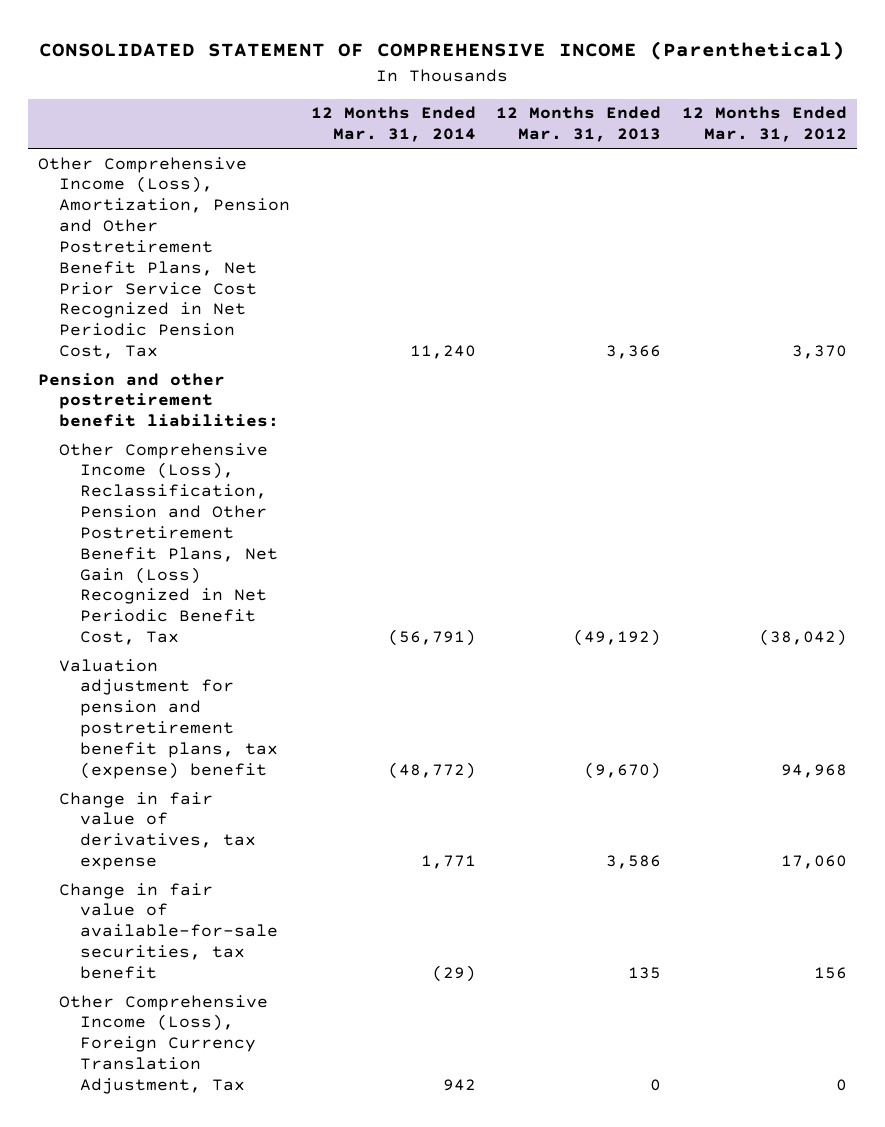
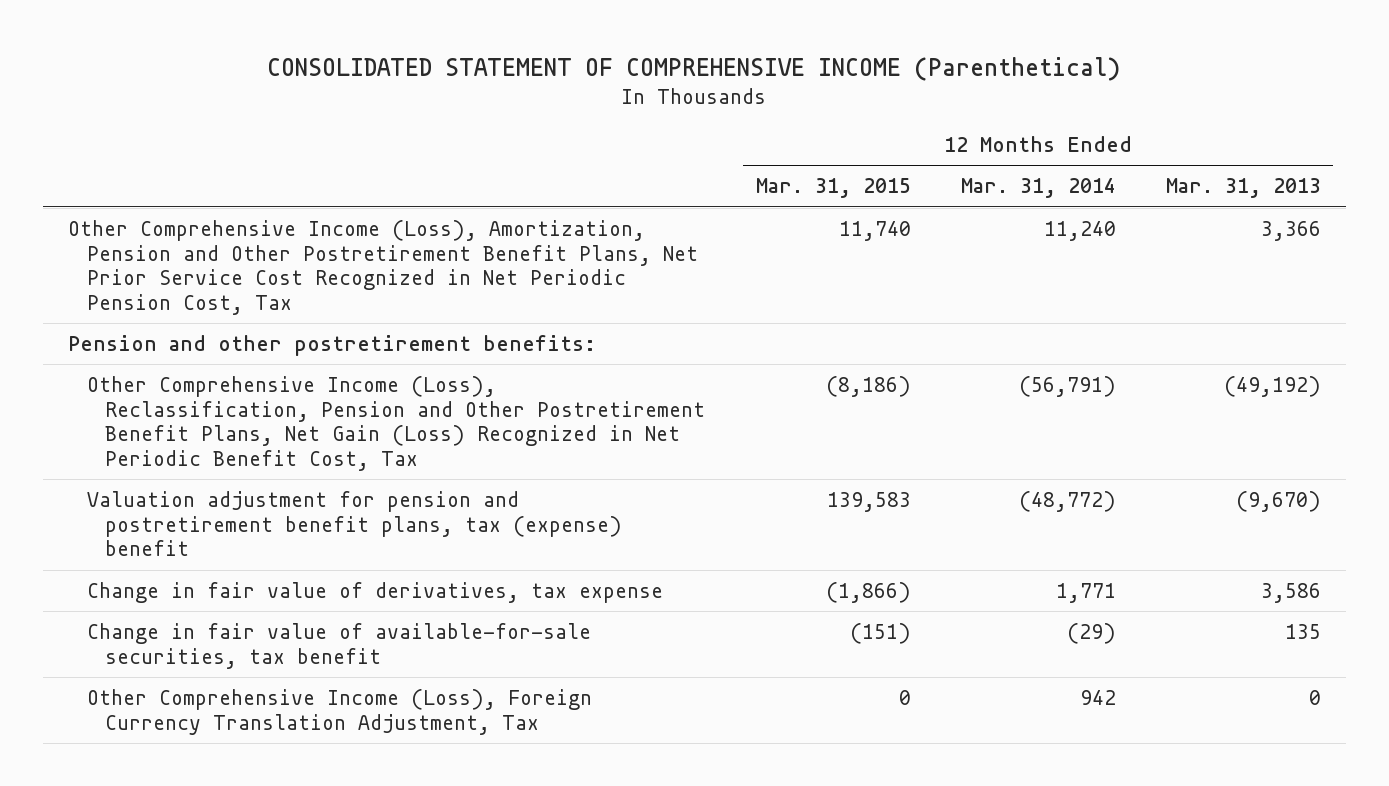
[681,106,847,143] 12 Months Ended Mar. 31, 2012 -> none
none -> [755,178,911,199] Mar. 31, 2015
[38,372,280,428] Pension and other postretirement benefit liabilities: -> [68,334,597,356] Pension and other postretirement benefits:

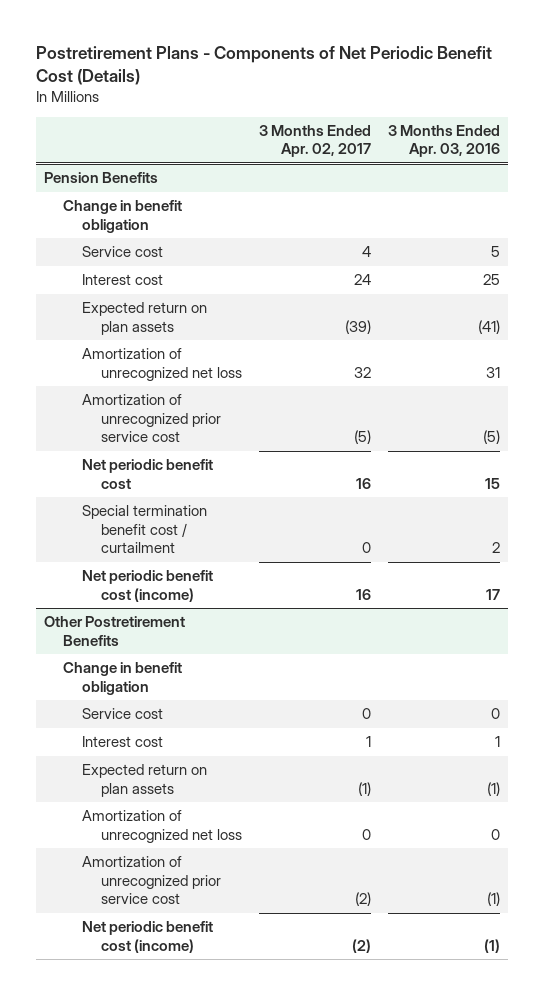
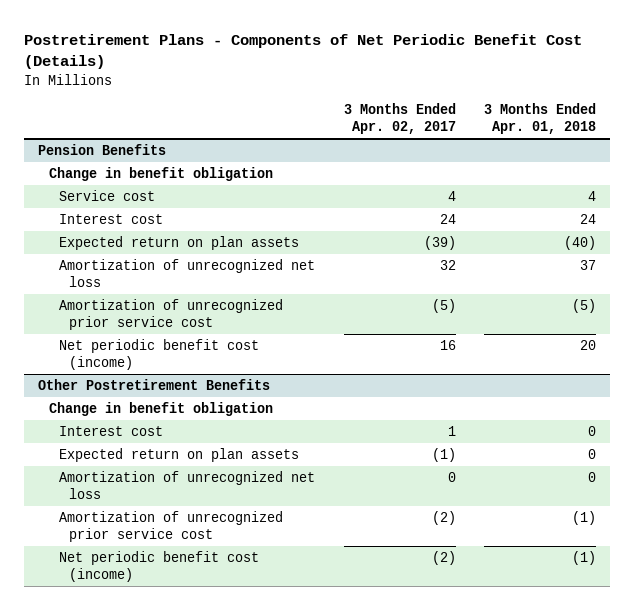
[387,124,500,158] 3 Months Ended Apr. 03, 2016 -> none
none -> [484,103,597,135] 3 Months Ended Apr. 01, 2018
[81,459,213,489] Net periodic benefit cost -> none
[81,505,207,554] Special termination benefit cost / curtailment -> none
[81,708,163,720] Service cost -> none

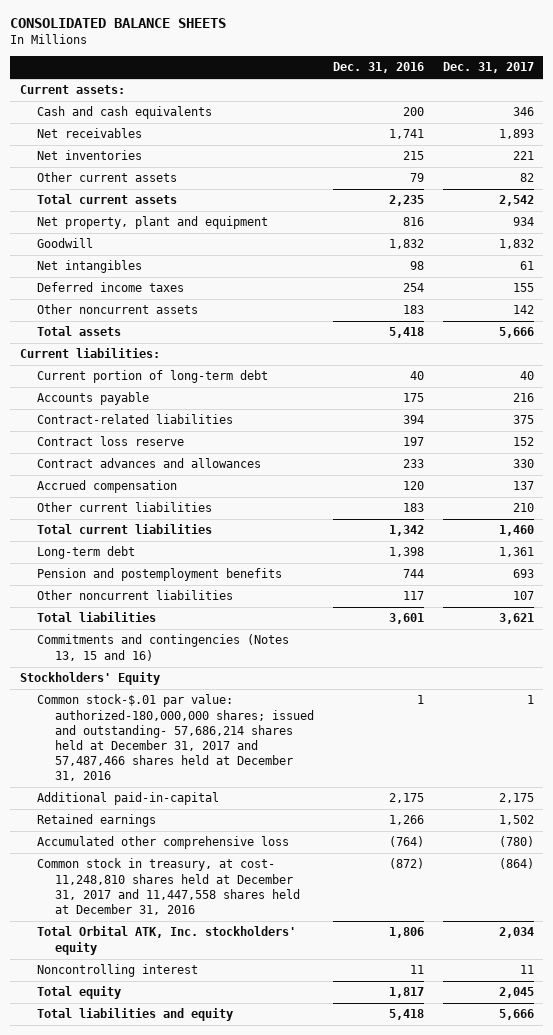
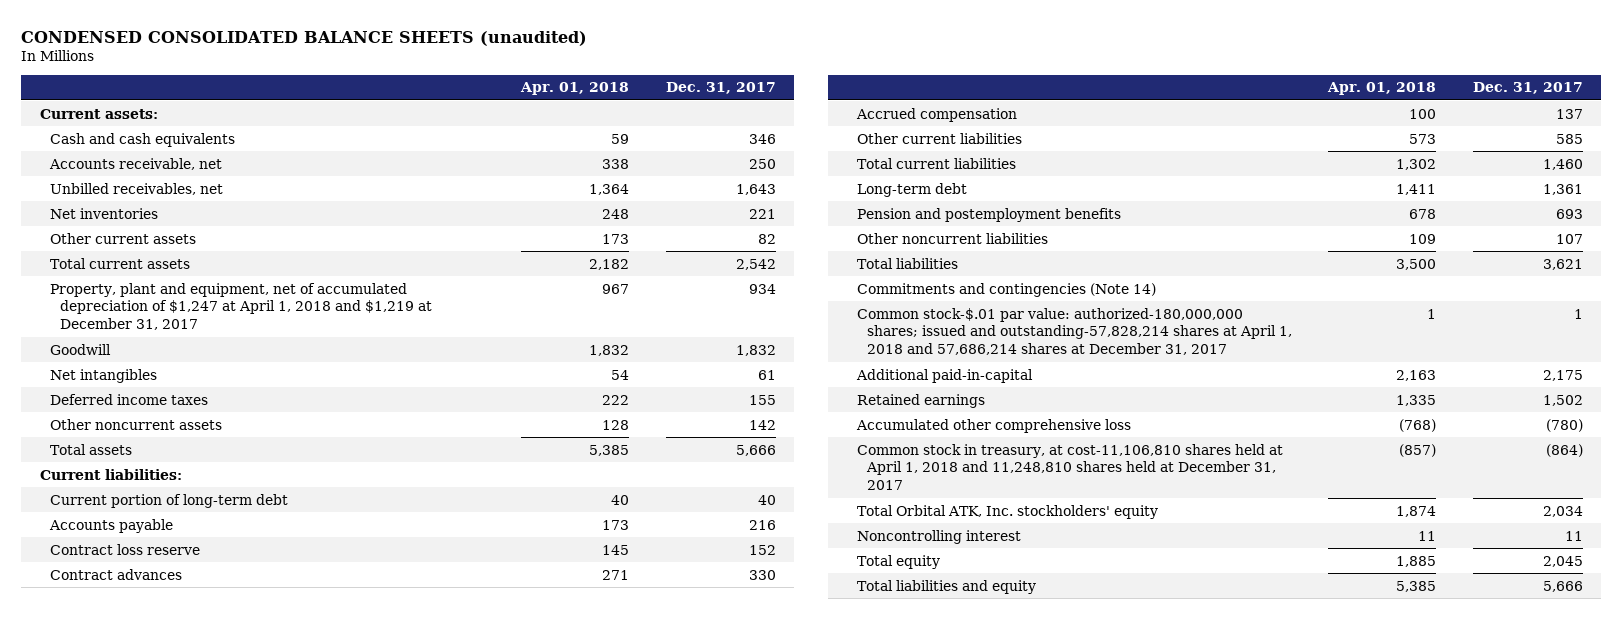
[10,18,227,29] CONSOLIDATED BALANCE SHEETS -> [21,30,588,46] CONDENSED CONSOLIDATED BALANCE SHEETS (unaudited)
[332,62,424,74] Dec. 31, 2016 -> none
none -> [520,82,630,96] Apr. 01, 2018
[37,128,143,139] Net receivables -> [48,157,222,170] Accounts receivable, net
[498,129,534,140] 1,893 -> [749,158,777,169] 250
none -> [49,182,223,195] Unbilled receivables, net
[37,216,269,230] Net property, plant and equipment -> [49,282,432,331] Property, plant and equipment, net of accumulated depreciation of $1,247 at April 1, 2018 and $1,219 at December 31, 2017
[37,414,234,425] Contract-related liabilities -> none
[37,458,262,469] Contract advances and allowances -> [49,568,182,580] Contract advances
[512,503,534,513] 210 -> [1555,133,1583,144] 585
[19,672,160,686] Stockholders' Equity -> none
[37,634,290,661] Commitments and contingencies (Notes 13, 15 and 16) -> [856,282,1156,297] Commitments and contingencies (Note 14)
[37,694,315,782] Common stock-$.01 par value: authorized-180,000,000 shares; issued and outstanding- 57,686,214 shares held at December 31, 2017 and 57,487,466 shares held at December 31, 2016 -> [856,307,1292,356] Common stock-$.01 par value: authorized-180,000,000 shares; issued and outstanding-57,828,214 shares at April 1, 2018 and 57,686,214 shares at December 31, 2017
[37,858,301,915] Common stock in treasury, at cost- 11,248,810 shares held at December 31, 2017 and 11,447,558 shares held at December 31, 2016 -> [856,443,1283,491] Common stock in treasury, at cost-11,106,810 shares held at April 1, 2018 and 11,248,810 shares held at December 31, 2017

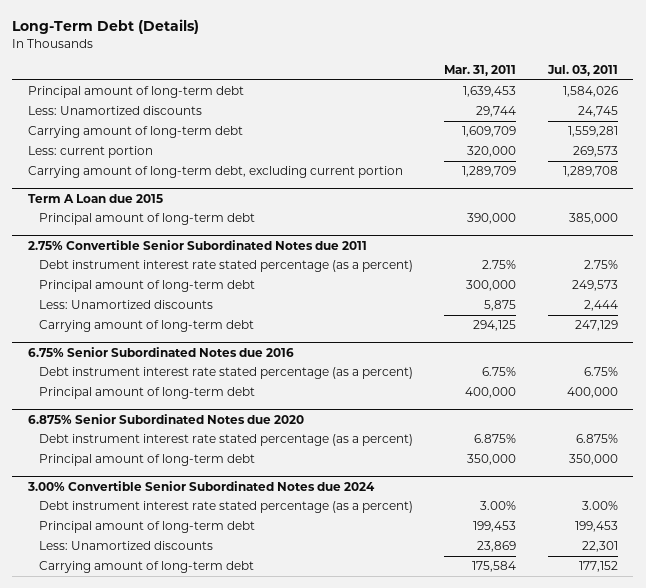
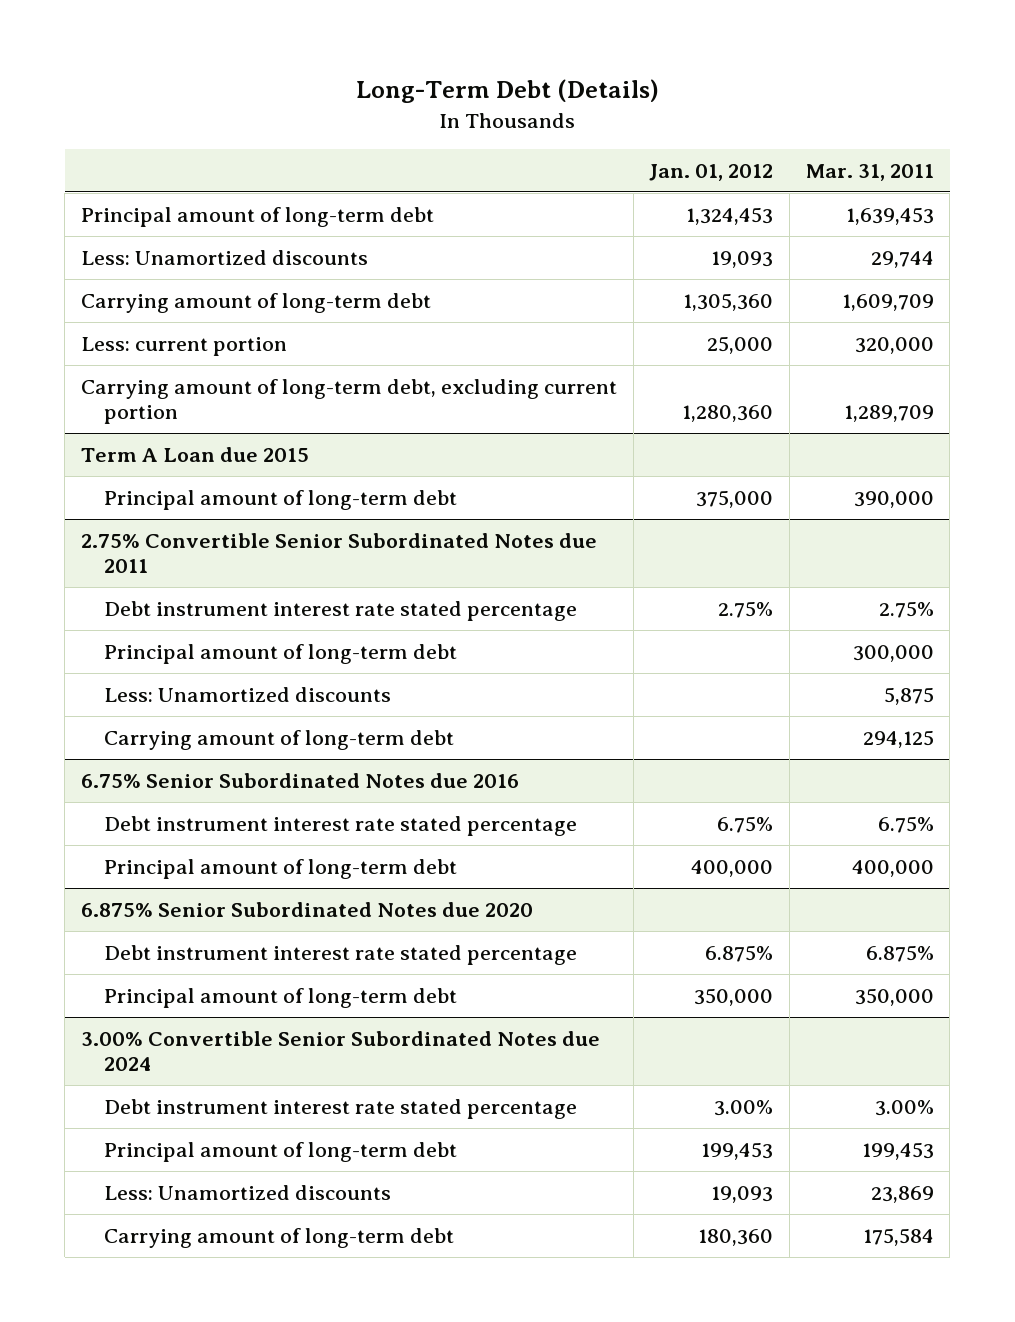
[546,64,618,76] Jul. 03, 2011 -> none
none -> [649,163,774,181] Jan. 01, 2012
[39,260,414,273] Debt instrument interest rate stated percentage (as a percent) -> [104,600,578,621] Debt instrument interest rate stated percentage
[39,367,414,380] Debt instrument interest rate stated percentage (as a percent) -> [104,815,578,836] Debt instrument interest rate stated percentage
[39,434,414,447] Debt instrument interest rate stated percentage (as a percent) -> [104,944,578,965] Debt instrument interest rate stated percentage
[39,501,414,514] Debt instrument interest rate stated percentage (as a percent) -> [104,1098,578,1119] Debt instrument interest rate stated percentage

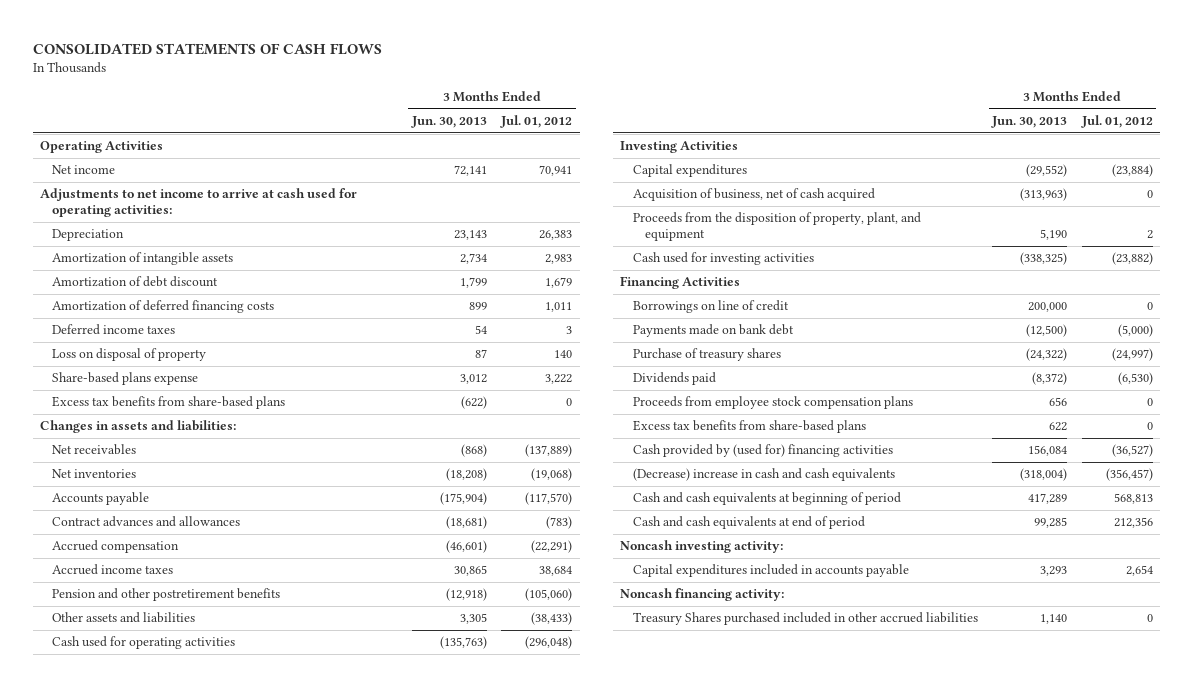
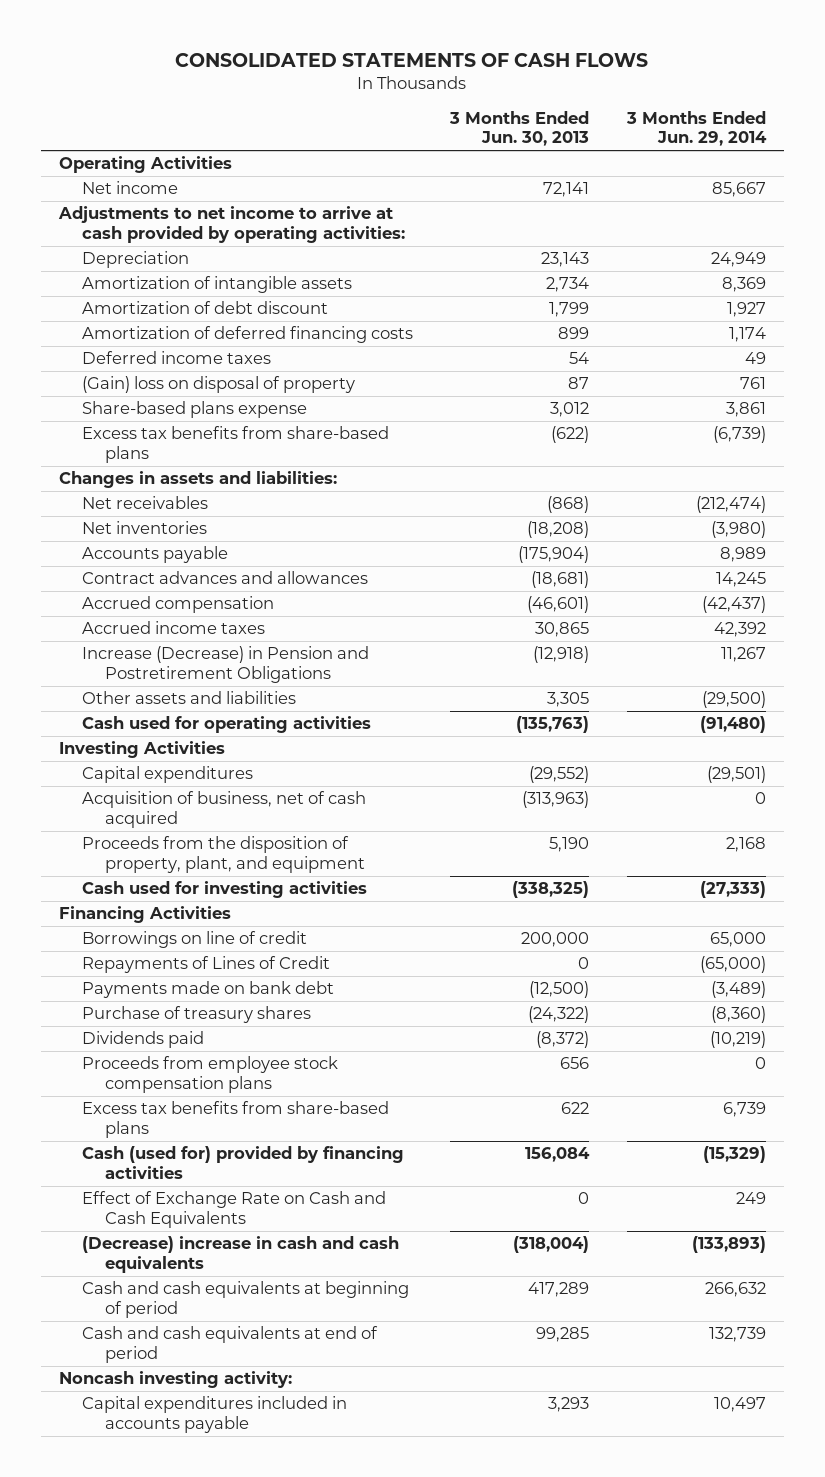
[500,115,573,129] Jul. 01, 2012 -> none
none -> [625,111,767,147] 3 Months Ended Jun. 29, 2014
[39,188,357,217] Adjustments to net income to arrive at cash used for operating activities: -> [58,206,406,243] Adjustments to net income to arrive at cash provided by operating activities:
[52,348,207,362] Loss on disposal of property -> [82,376,356,394] (Gain) loss on disposal of property
[52,588,281,602] Pension and other postretirement benefits -> [82,646,370,683] Increase (Decrease) in Pension and Postretirement Obligations
none -> [82,956,331,974] Repayments of Lines of Credit
[632,444,893,458] Cash provided by (used for) financing activities -> [82,1146,405,1179] Cash (used for) provided by financing activities
none -> [82,1191,387,1228] Effect of Exchange Rate on Cash and Cash Equivalents
[620,588,785,602] Noncash financing activity: -> none
[632,612,978,626] Treasury Shares purchased included in other accrued liabilities -> none

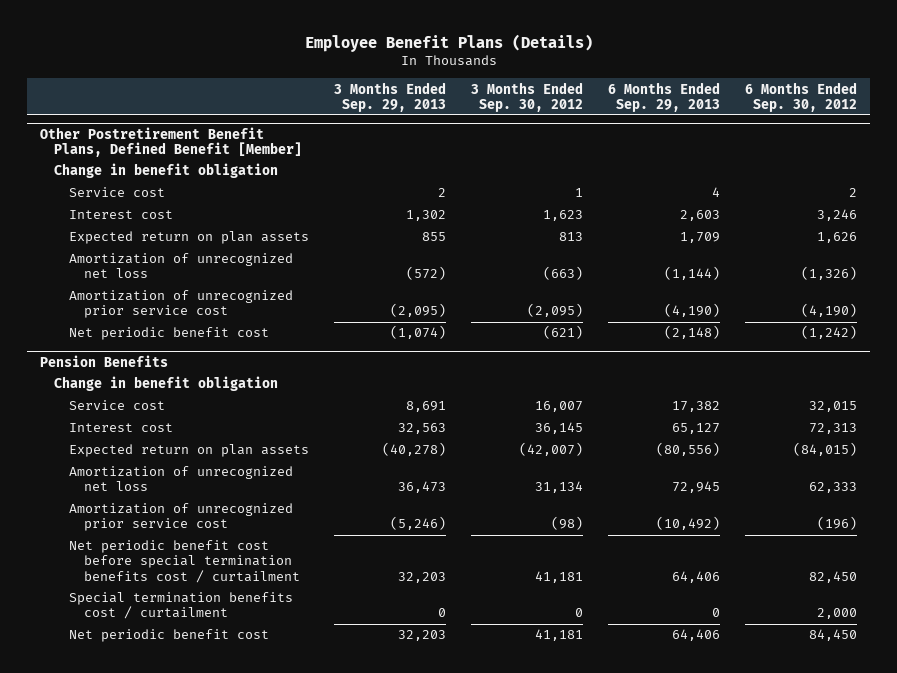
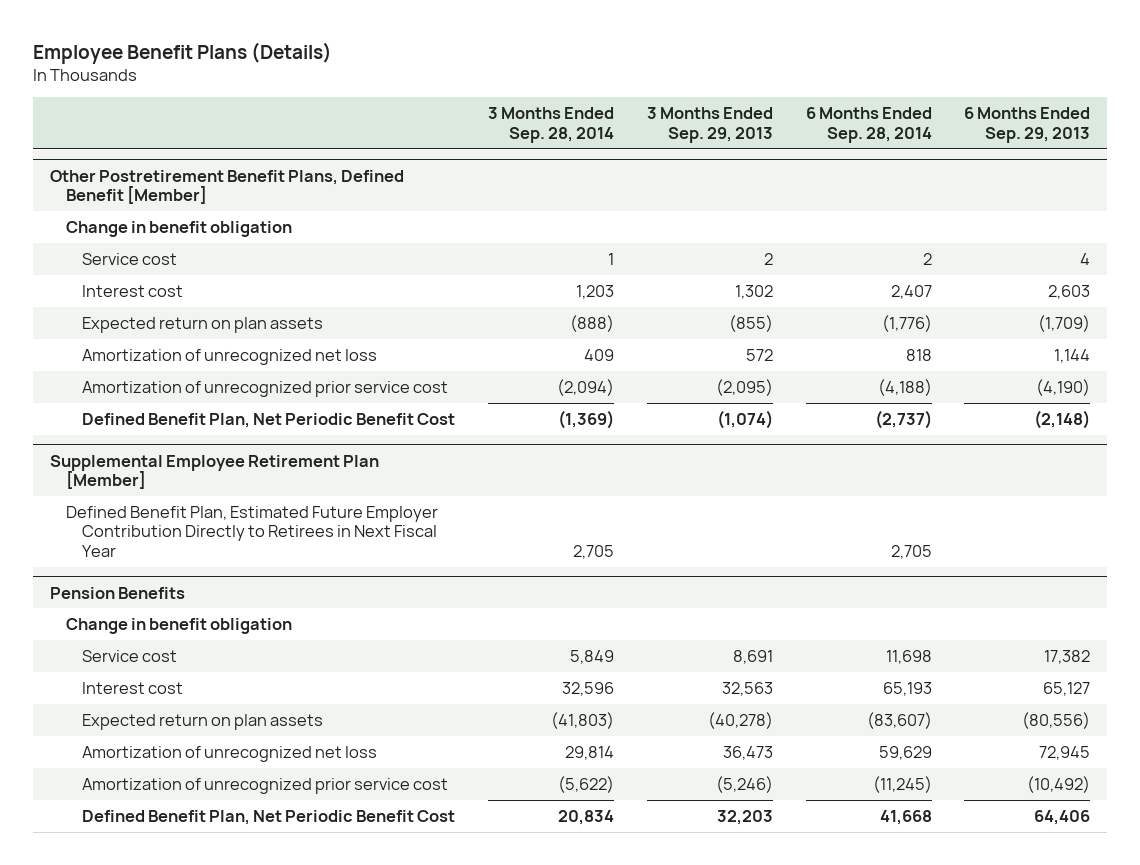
[471,81,584,112] 3 Months Ended Sep. 30, 2012 -> none
[745,81,858,112] 6 Months Ended Sep. 30, 2012 -> none
none -> [488,107,615,143] 3 Months Ended Sep. 28, 2014
none -> [805,107,932,143] 6 Months Ended Sep. 28, 2014
[422,232,447,242] 855 -> [728,314,773,332] (855)
[680,232,721,244] 1,709 -> [1038,314,1091,332] (1,709)
[406,266,447,281] (572) -> [745,348,773,361] 572
[664,266,721,281] (1,144) -> [1054,348,1091,363] 1,144
[69,327,270,341] Net periodic benefit cost -> [82,412,456,428] Defined Benefit Plan, Net Periodic Benefit Cost
none -> [49,454,379,489] Supplemental Employee Retirement Plan [Member]
none -> [66,505,439,557] Defined Benefit Plan, Estimated Future Employer Contribution Directly to Retirees in Next Fiscal Year
[69,540,300,583] Net periodic benefit cost before special termination benefits cost / curtailment -> none
[69,592,294,620] Special termination benefits cost / curtailment -> none
[69,629,270,643] Net periodic benefit cost -> [82,809,456,825] Defined Benefit Plan, Net Periodic Benefit Cost

